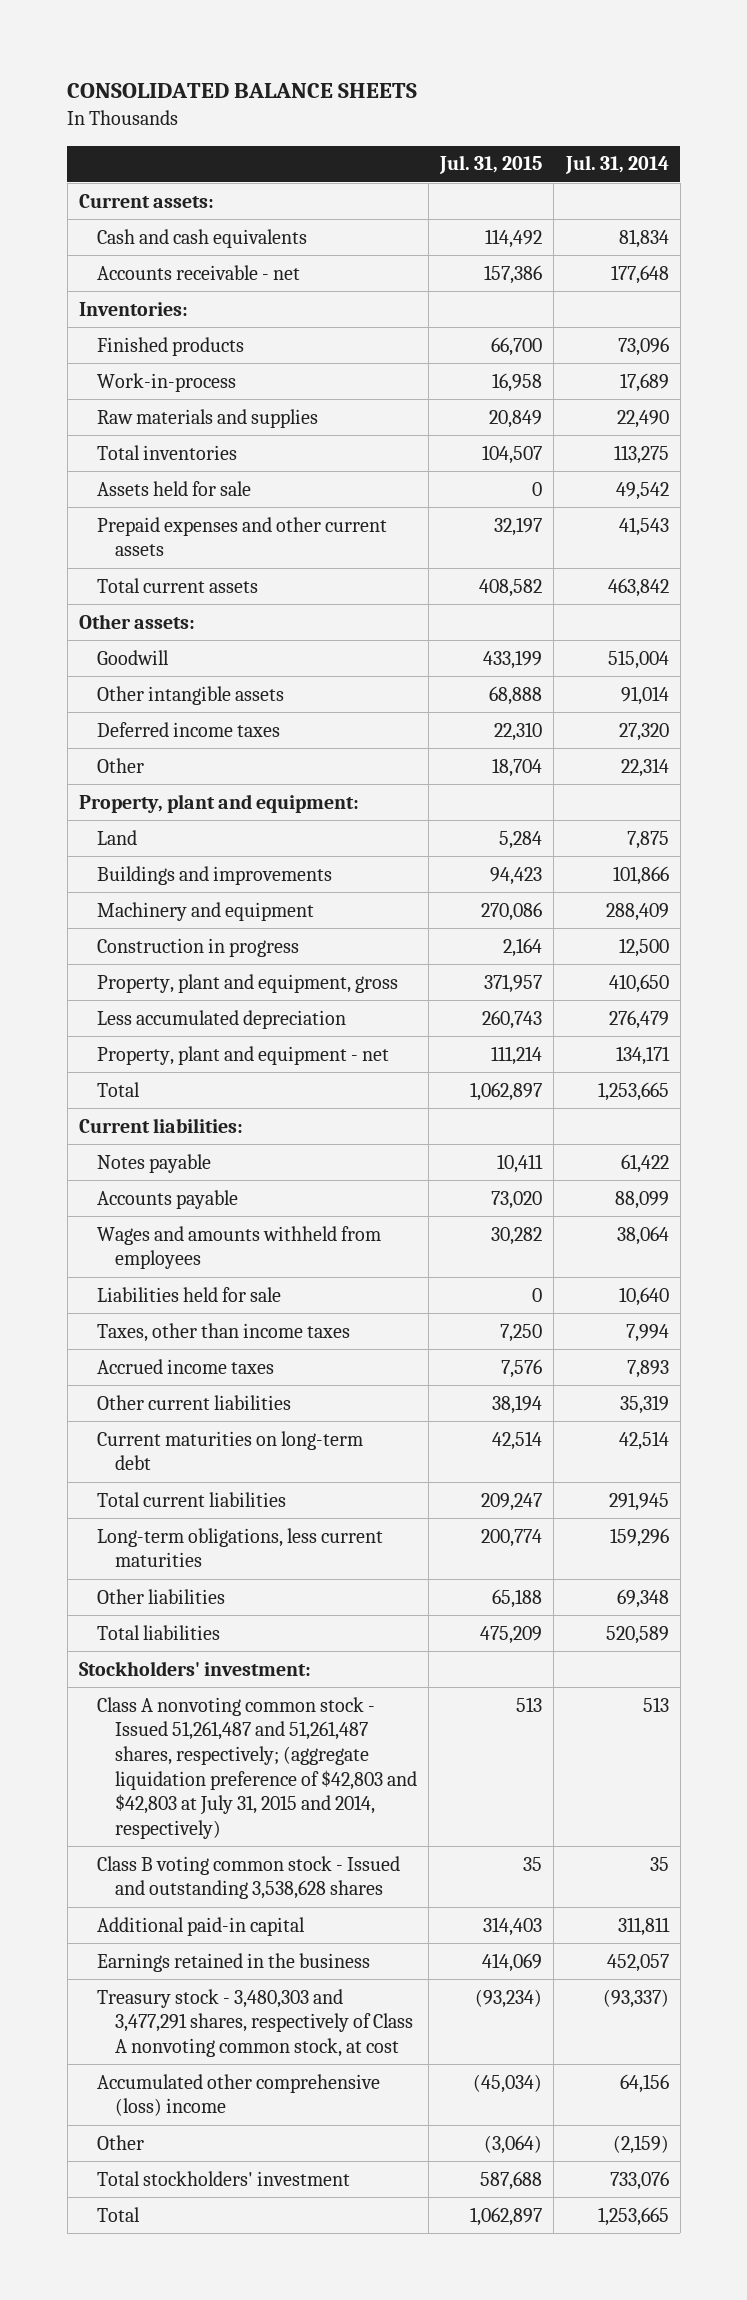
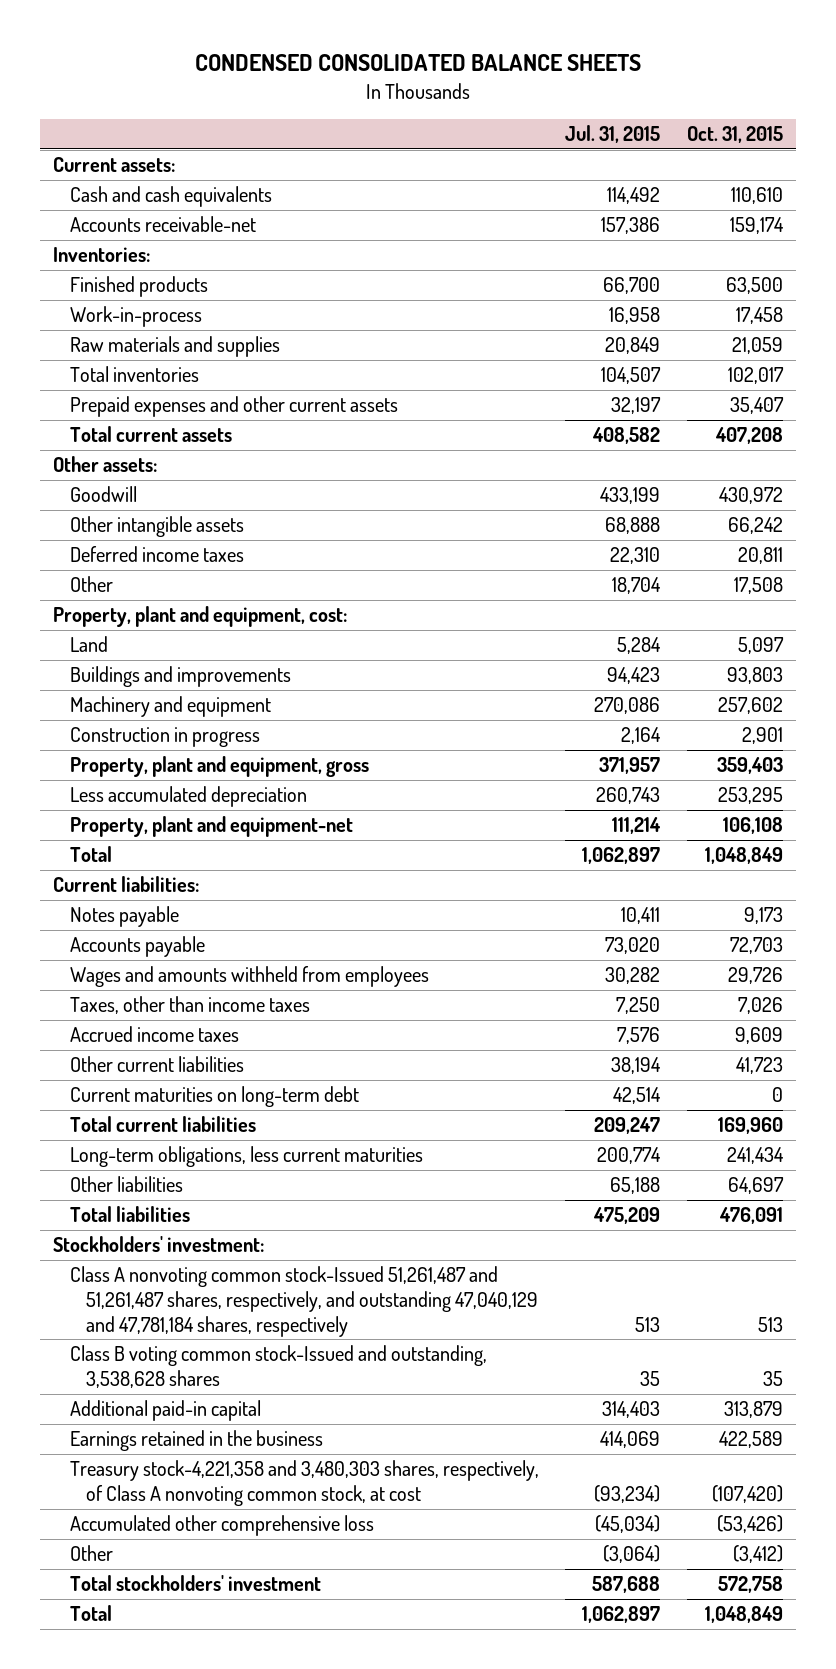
[67,83,418,99] CONSOLIDATED BALANCE SHEETS -> [195,54,642,72] CONDENSED CONSOLIDATED BALANCE SHEETS
[564,155,669,175] Jul. 31, 2014 -> none
none -> [686,126,783,144] Oct. 31, 2015
[96,264,300,280] Accounts receivable - net -> [69,216,256,233] Accounts receivable-net
[96,480,251,496] Assets held for sale -> none
[78,793,359,813] Property, plant and equipment: -> [53,606,348,628] Property, plant and equipment, cost:
[96,1045,389,1065] Property, plant and equipment - net -> [69,816,353,838] Property, plant and equipment-net
[96,1286,281,1302] Liabilities held for sale -> none
[96,1696,418,1839] Class A nonvoting common stock - Issued 51,261,487 and 51,261,487 shares, respectively; (aggregate liquidation preference of $42,803 and $42,803 at July 31, 2015 and 2014, respectively) -> [69,1266,538,1337] Class A nonvoting common stock-Issued 51,261,487 and 51,261,487 shares, respectively, and outstanding 47,040,129 and 47,781,184 shares, respectively
[96,1855,400,1900] Class B voting common stock - Issued and outstanding 3,538,628 shares -> [69,1345,487,1388] Class B voting common stock-Issued and outstanding, 3,538,628 shares
[96,1988,414,2058] Treasury stock - 3,480,303 and 3,477,291 shares, respectively of Class A nonvoting common stock, at cost -> [69,1460,539,1506] Treasury stock-4,221,358 and 3,480,303 shares, respectively, of Class A nonvoting common stock, at cost
[96,2073,380,2117] Accumulated other comprehensive (loss) income -> [69,1515,374,1537] Accumulated other comprehensive loss

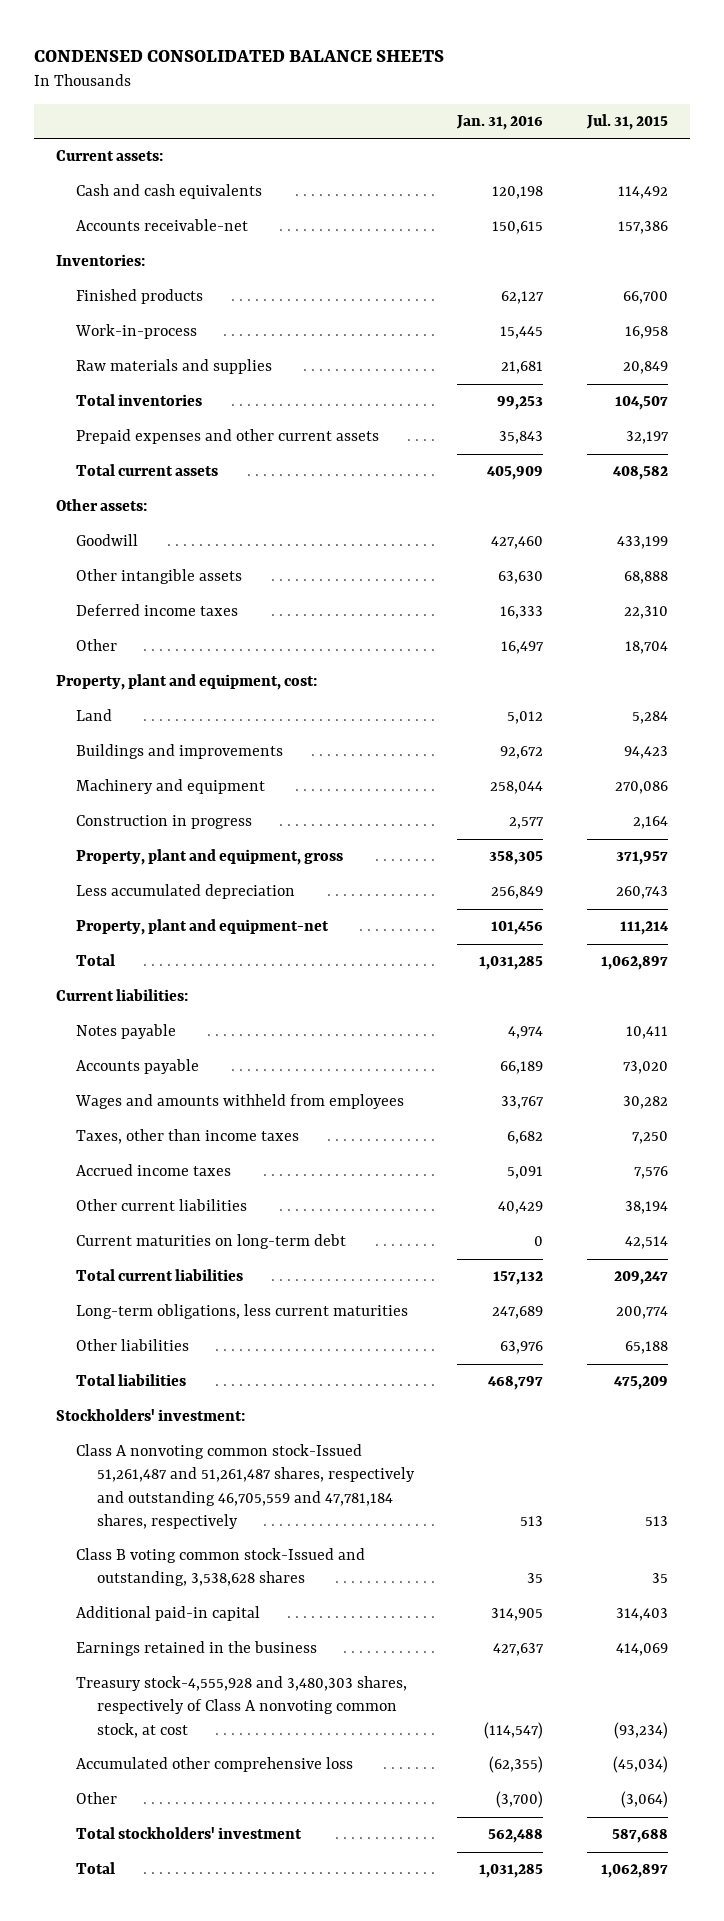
[686,126,783,144] Oct. 31, 2015 -> none
none -> [456,114,544,130] Jan. 31, 2016
[69,1266,538,1337] Class A nonvoting common stock-Issued 51,261,487 and 51,261,487 shares, respectively, and outstanding 47,040,129 and 47,781,184 shares, respectively -> [76,1444,415,1529] Class A nonvoting common stock-Issued 51,261,487 and 51,261,487 shares, respectively and outstanding 46,705,559 and 47,781,184 shares, respectively
[69,1460,539,1506] Treasury stock-4,221,358 and 3,480,303 shares, respectively, of Class A nonvoting common stock, at cost -> [76,1676,408,1738] Treasury stock-4,555,928 and 3,480,303 shares, respectively of Class A nonvoting common stock, at cost

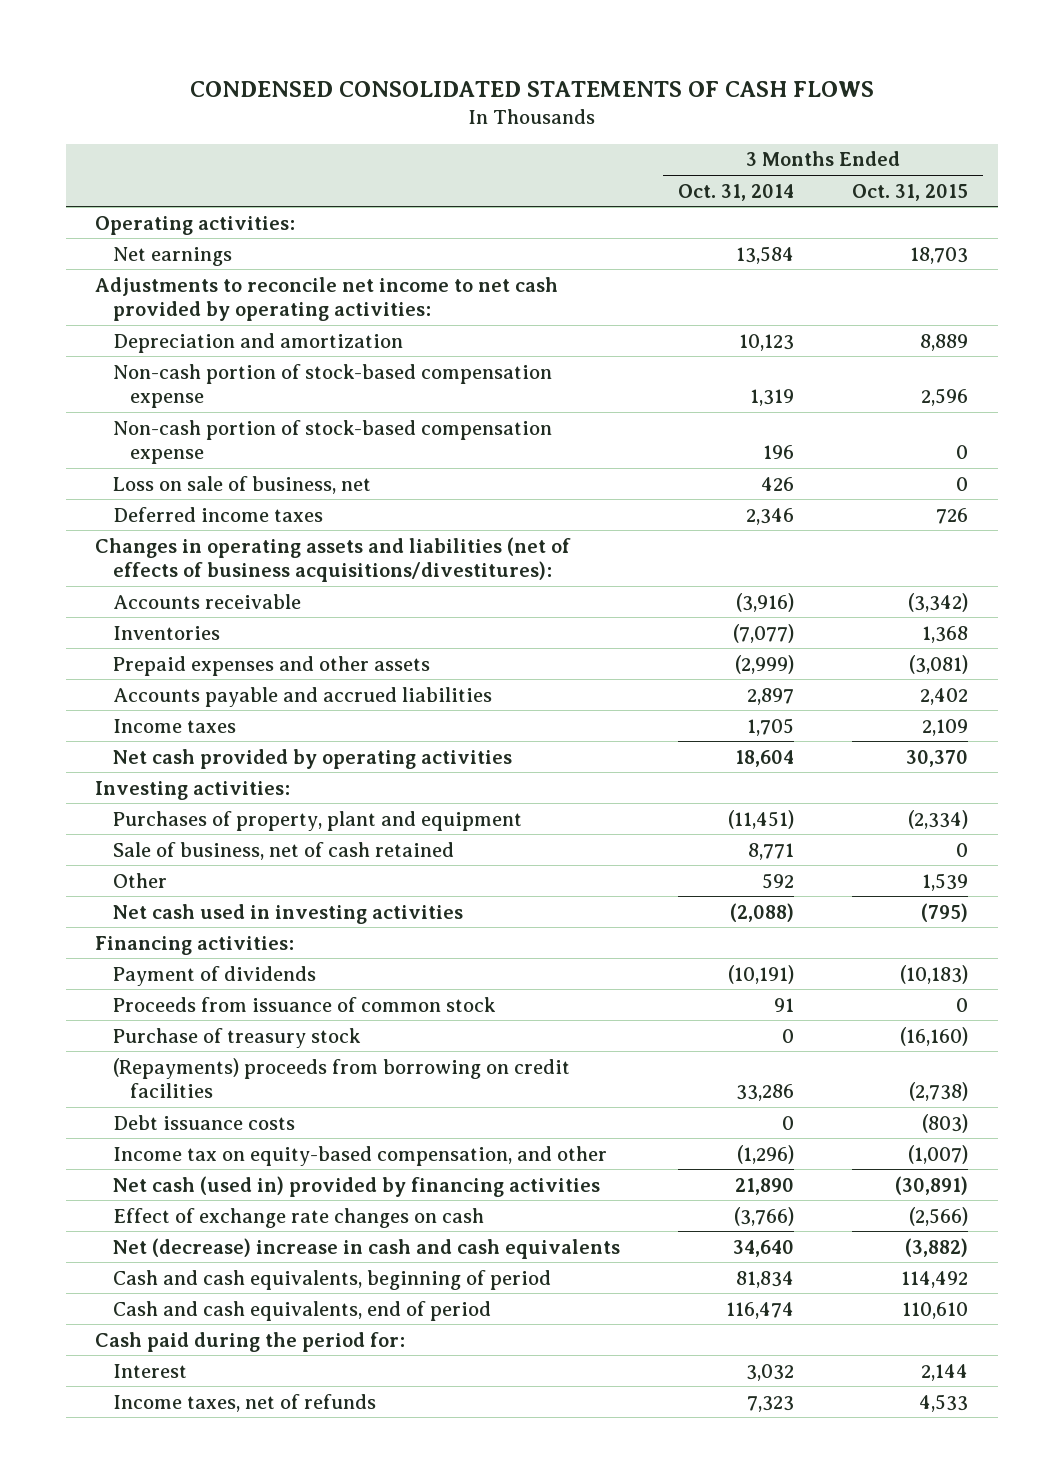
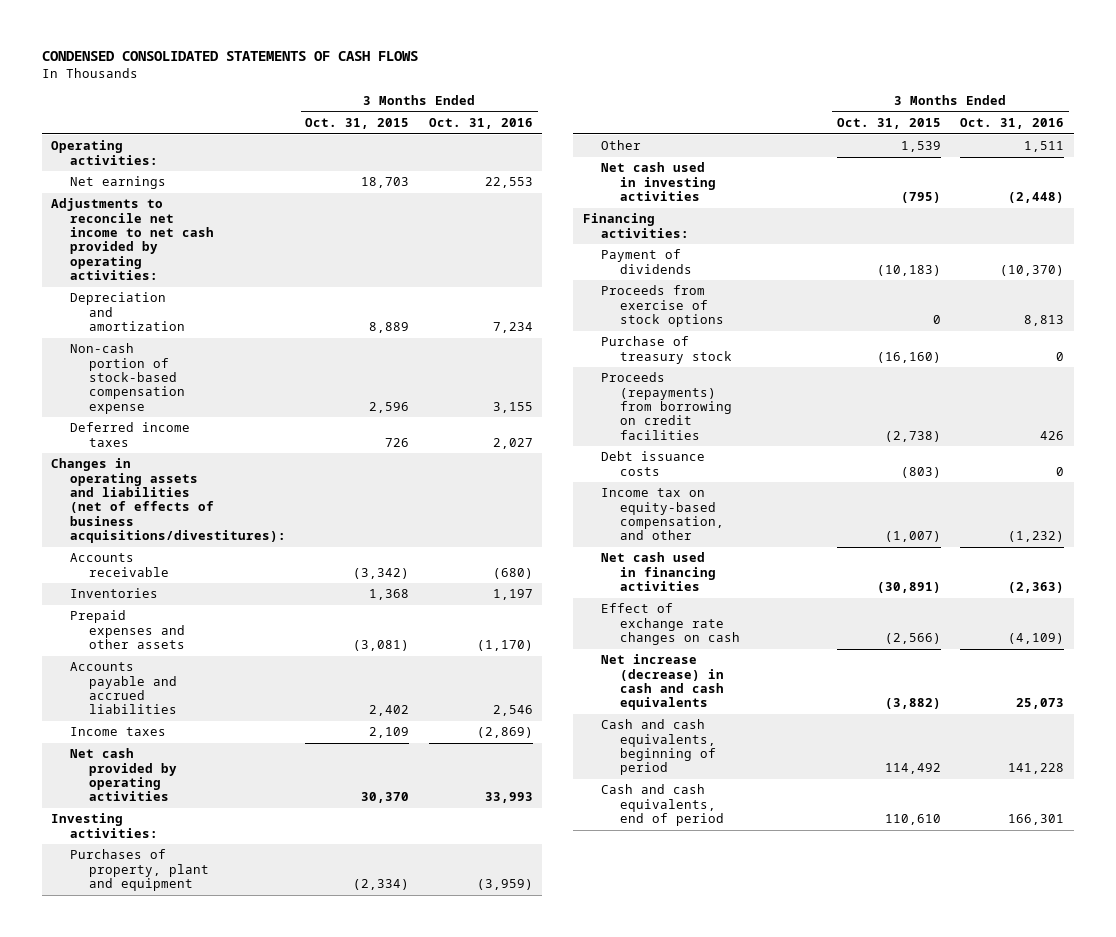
[678,183,795,201] Oct. 31, 2014 -> none
none -> [428,118,533,130] Oct. 31, 2016
[112,419,552,464] Non-cash portion of stock-based compensation expense -> none
[112,475,371,494] Loss on sale of business, net -> none
[112,841,454,860] Sale of business, net of cash retained -> none
[112,996,496,1012] Proceeds from issuance of common stock -> [601,285,725,328] Proceeds from exercise of stock options
[112,1057,570,1098] (Repayments) proceeds from borrowing on credit facilities -> [601,372,733,440] Proceeds (repayments) from borrowing on credit facilities
[112,1175,600,1197] Net cash (used in) provided by financing activities -> [601,552,717,592] Net cash used in financing activities
[112,1237,620,1259] Net (decrease) increase in cash and cash equivalents -> [601,654,725,711] Net increase (decrease) in cash and cash equivalents
[94,1331,405,1352] Cash paid during the period for: -> none
[112,1363,187,1378] Interest -> none
[112,1393,376,1412] Income taxes, net of refunds -> none

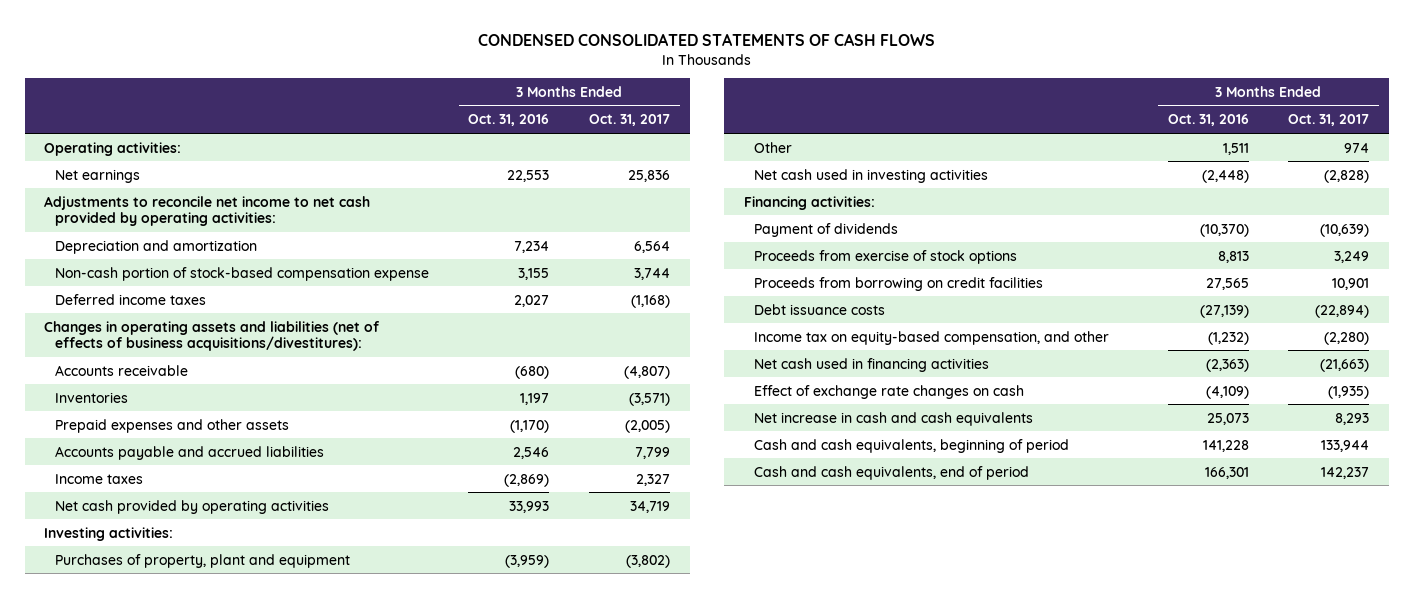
[305,118,410,130] Oct. 31, 2015 -> none
none -> [588,114,670,127] Oct. 31, 2017
[601,336,733,364] Purchase of treasury stock -> none
[601,372,733,440] Proceeds (repayments) from borrowing on credit facilities -> [754,276,1044,291] Proceeds from borrowing on credit facilities
[1040,430,1065,440] 426 -> [1205,277,1249,290] 27,565
[1056,466,1065,476] 0 -> [1199,304,1249,318] (27,139)
[601,654,725,711] Net increase (decrease) in cash and cash equivalents -> [754,411,1034,426] Net increase in cash and cash equivalents

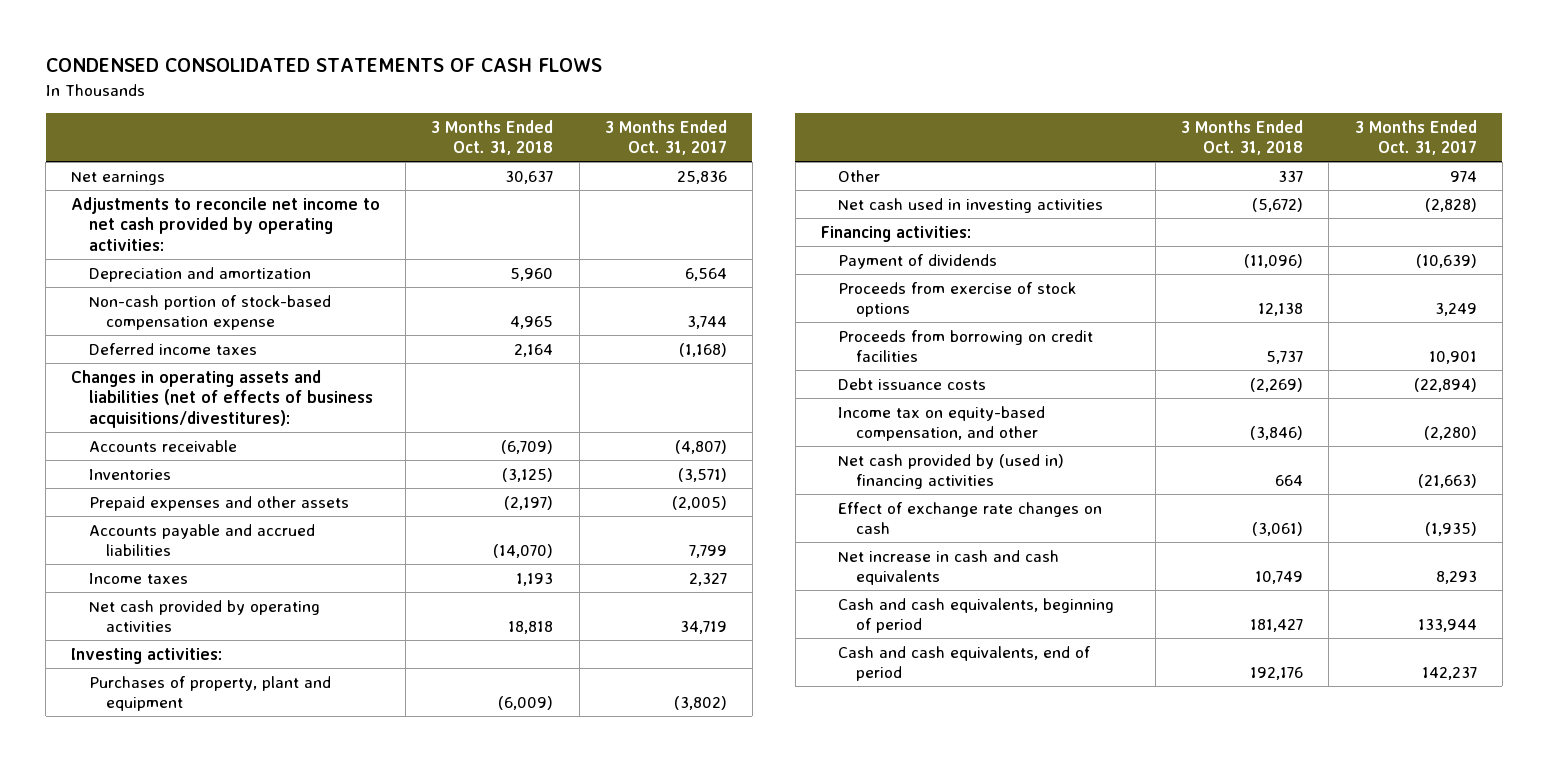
[468,114,550,127] Oct. 31, 2016 -> none
none -> [431,119,554,156] 3 Months Ended Oct. 31, 2018
[44,141,182,156] Operating activities: -> none
[754,357,990,372] Net cash used in financing activities -> [838,453,1065,490] Net cash provided by (used in) financing activities

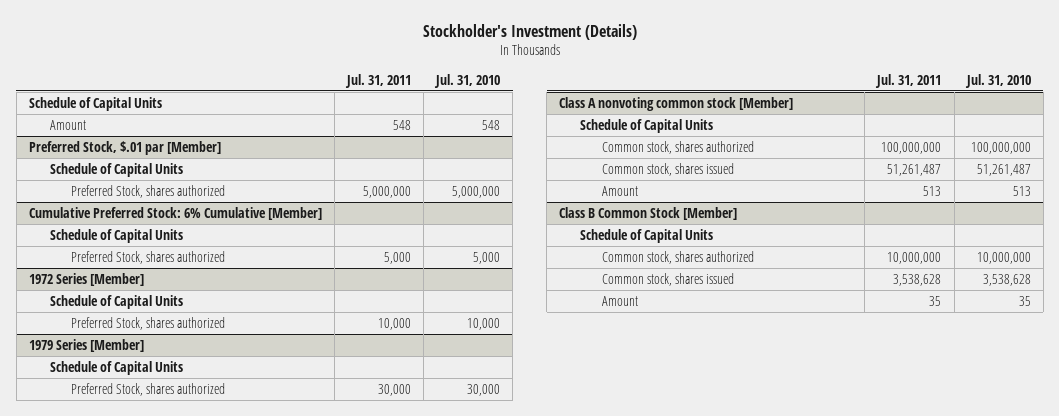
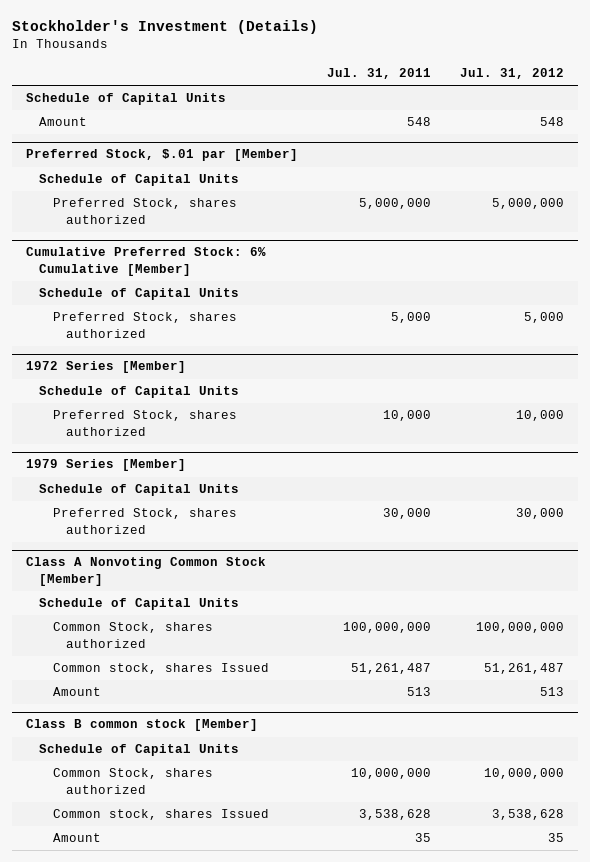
[434,73,501,88] Jul. 31, 2010 -> none
none -> [459,68,564,80] Jul. 31, 2012
[559,96,794,111] Class A nonvoting common stock [Member] -> [26,557,267,586] Class A Nonvoting Common Stock [Member]
[601,140,754,154] Common stock, shares authorized -> [52,622,213,648] Common Stock, shares authorized
[601,162,734,176] Common stock, shares issued -> [52,663,269,675] Common stock, shares Issued
[559,206,738,220] Class B Common Stock [Member] -> [26,719,259,732] Class B common stock [Member]
[601,250,754,264] Common stock, shares authorized -> [52,768,213,794] Common Stock, shares authorized
[601,272,734,286] Common stock, shares issued -> [52,809,269,821] Common stock, shares Issued

